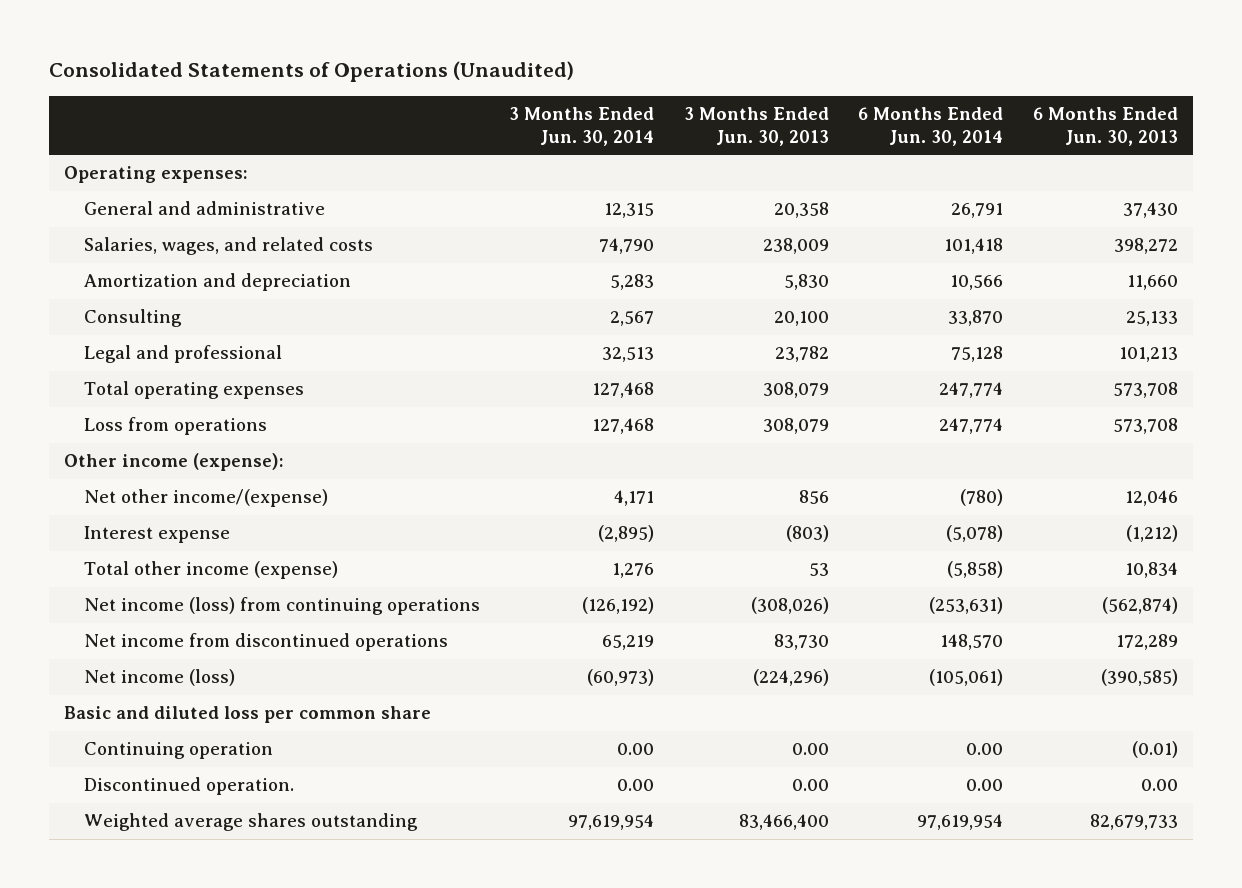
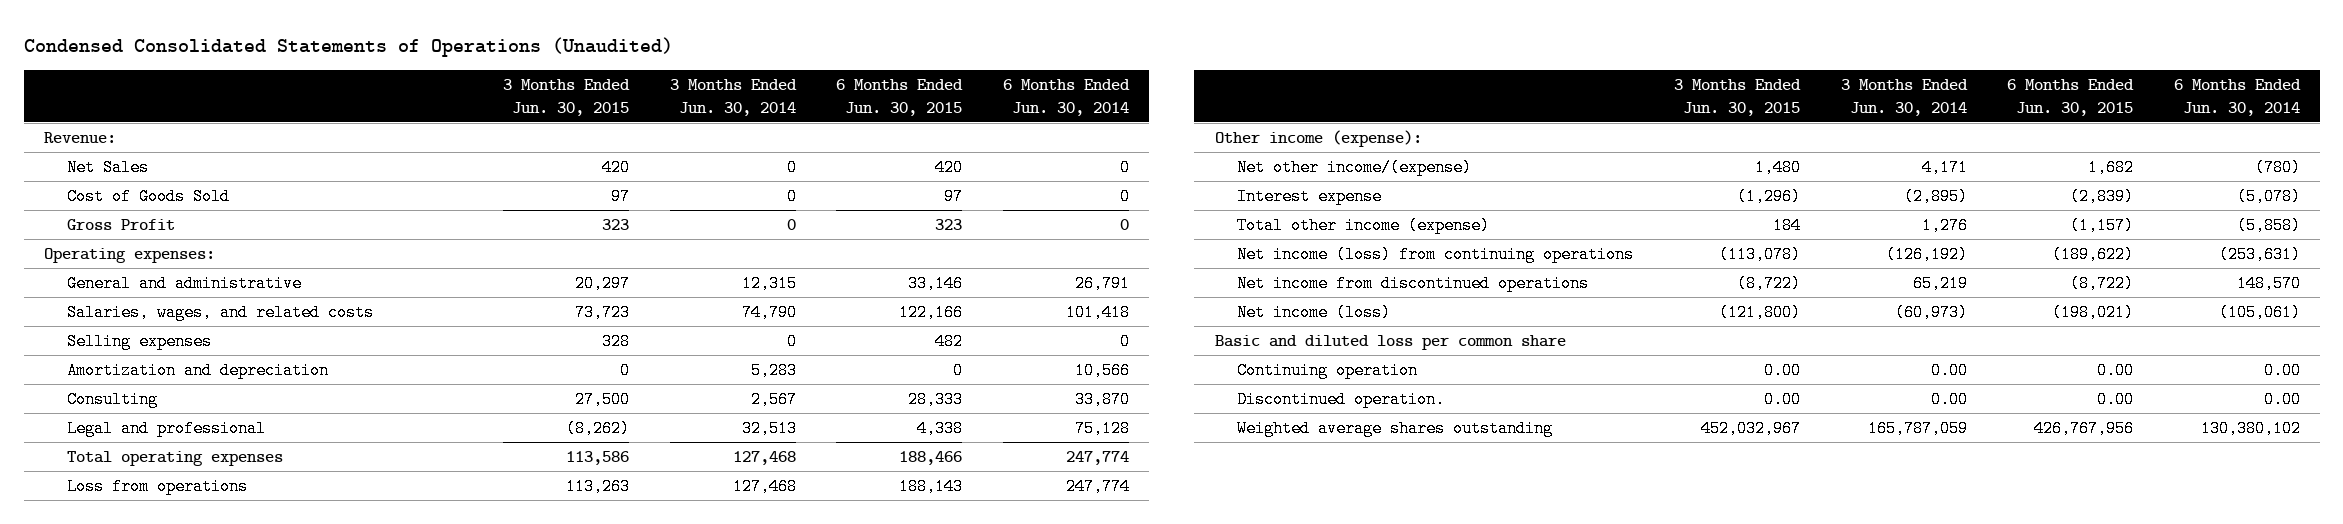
[48,61,574,83] Consolidated Statements of Operations (Unaudited) -> [23,36,673,57] Condensed Consolidated Statements of Operations (Unaudited)
[683,106,829,146] 3 Months Ended Jun. 30, 2013 -> none
[1033,106,1179,146] 6 Months Ended Jun. 30, 2013 -> none
none -> [503,78,631,116] 3 Months Ended Jun. 30, 2015
none -> [836,78,964,116] 6 Months Ended Jun. 30, 2015
none -> [43,131,116,143] Revenue:
none -> [66,158,149,176] Net Sales
none -> [66,187,230,205] Cost of Goods Sold
none -> [66,218,175,230] Gross Profit
none -> [66,332,212,350] Selling expenses
[568,814,655,831] 97,619,954 -> [1867,419,1968,437] 165,787,059
[917,814,1004,831] 97,619,954 -> [2200,419,2301,437] 130,380,102

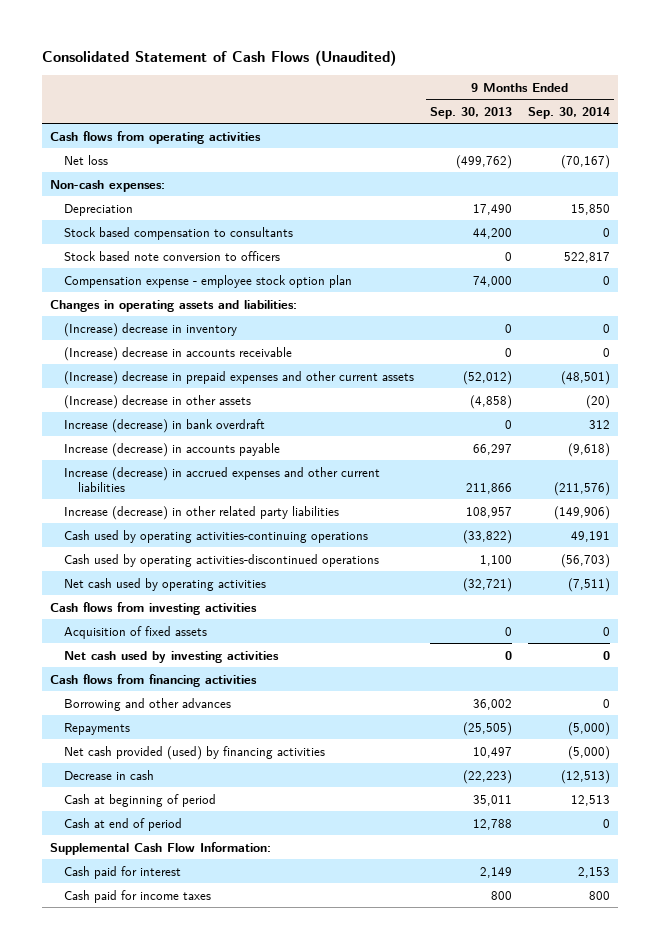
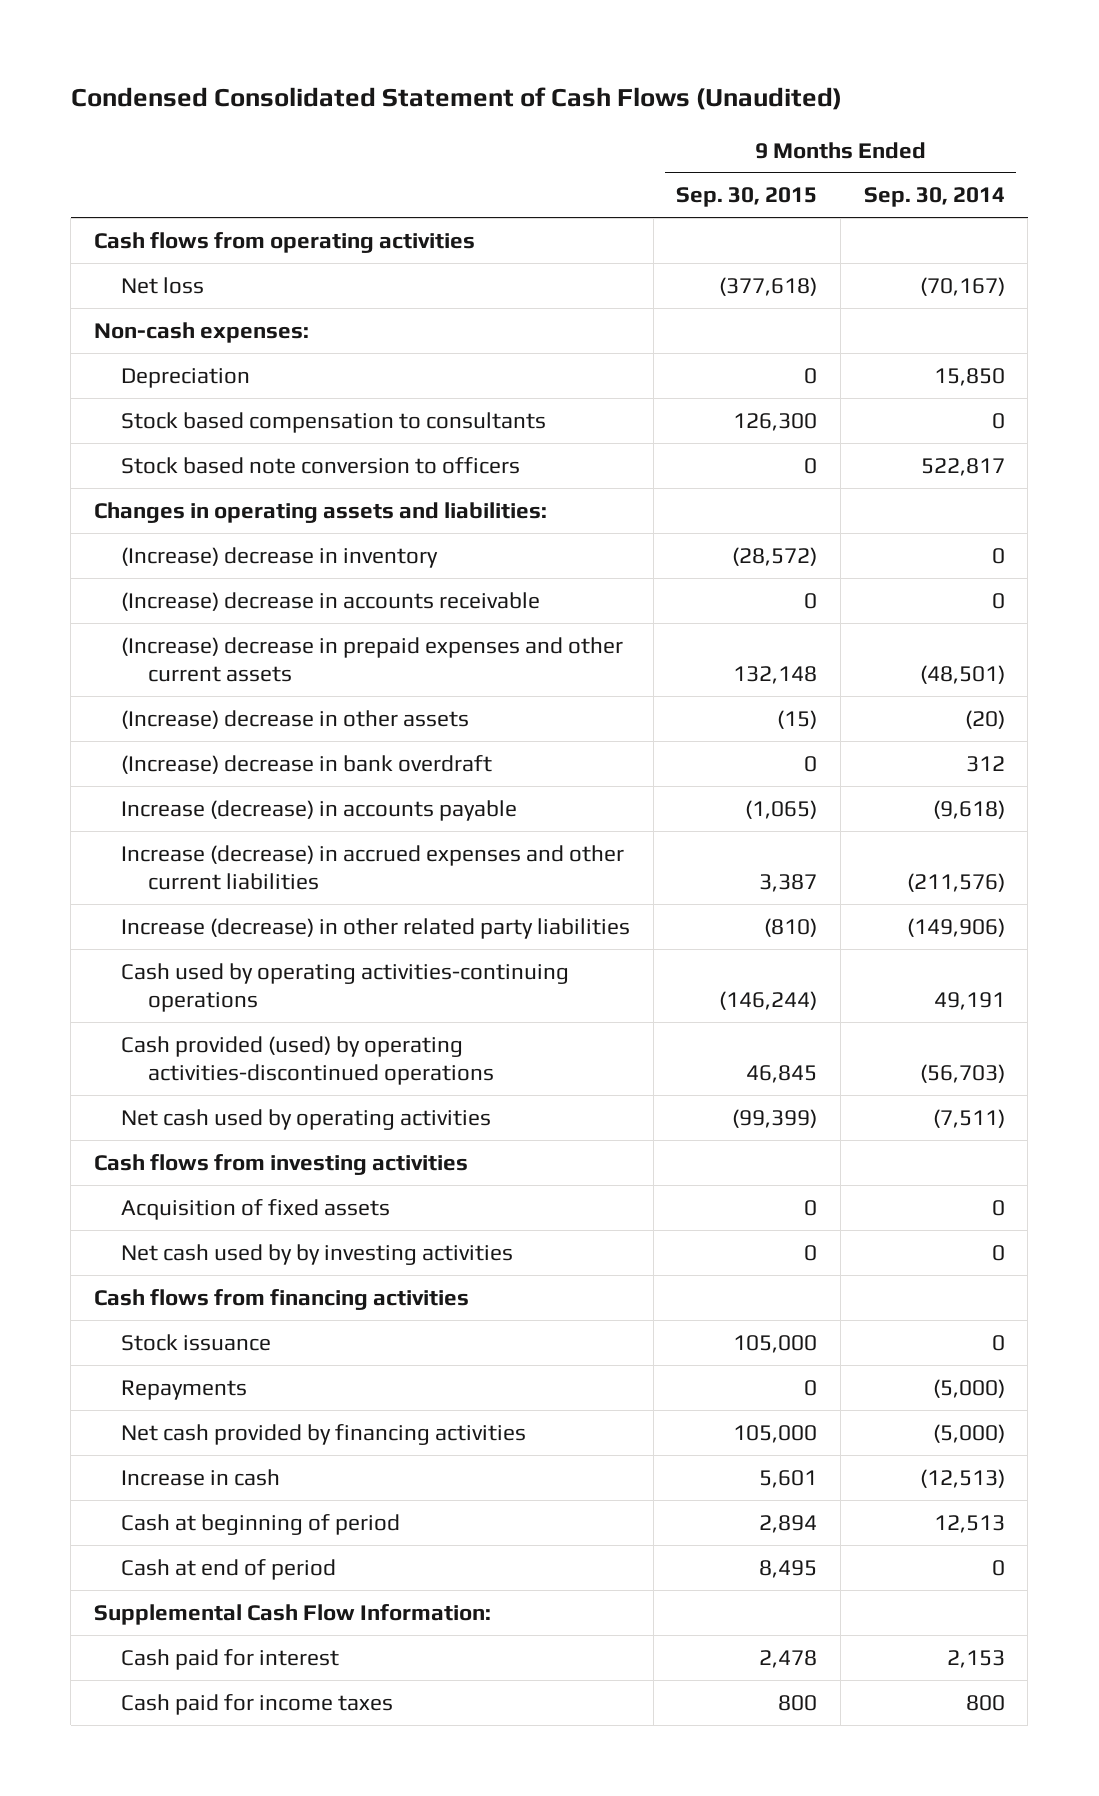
[41,50,396,67] Consolidated Statement of Cash Flows (Unaudited) -> [70,86,842,110] Condensed Consolidated Statement of Cash Flows (Unaudited)
[429,106,512,119] Sep. 30, 2013 -> none
none -> [676,187,818,208] Sep. 30, 2015
[63,274,352,288] Compensation expense - employee stock option plan -> none
[63,418,265,433] Increase (decrease) in bank overdraft -> [120,754,492,774] (Increase) decrease in bank overdraft
[63,553,379,567] Cash used by operating activities-discontinued operations -> [120,1035,494,1086] Cash provided (used) by operating activities-discontinued operations
[63,650,279,663] Net cash used by investing activities -> [120,1243,513,1265] Net cash used by by investing activities
[63,697,231,711] Borrowing and other advances -> none
none -> [120,1333,271,1351] Stock issuance
[63,745,325,760] Net cash provided (used) by financing activities -> [120,1423,526,1445] Net cash provided by financing activities
[63,769,154,780] Decrease in cash -> [120,1468,280,1486] Increase in cash

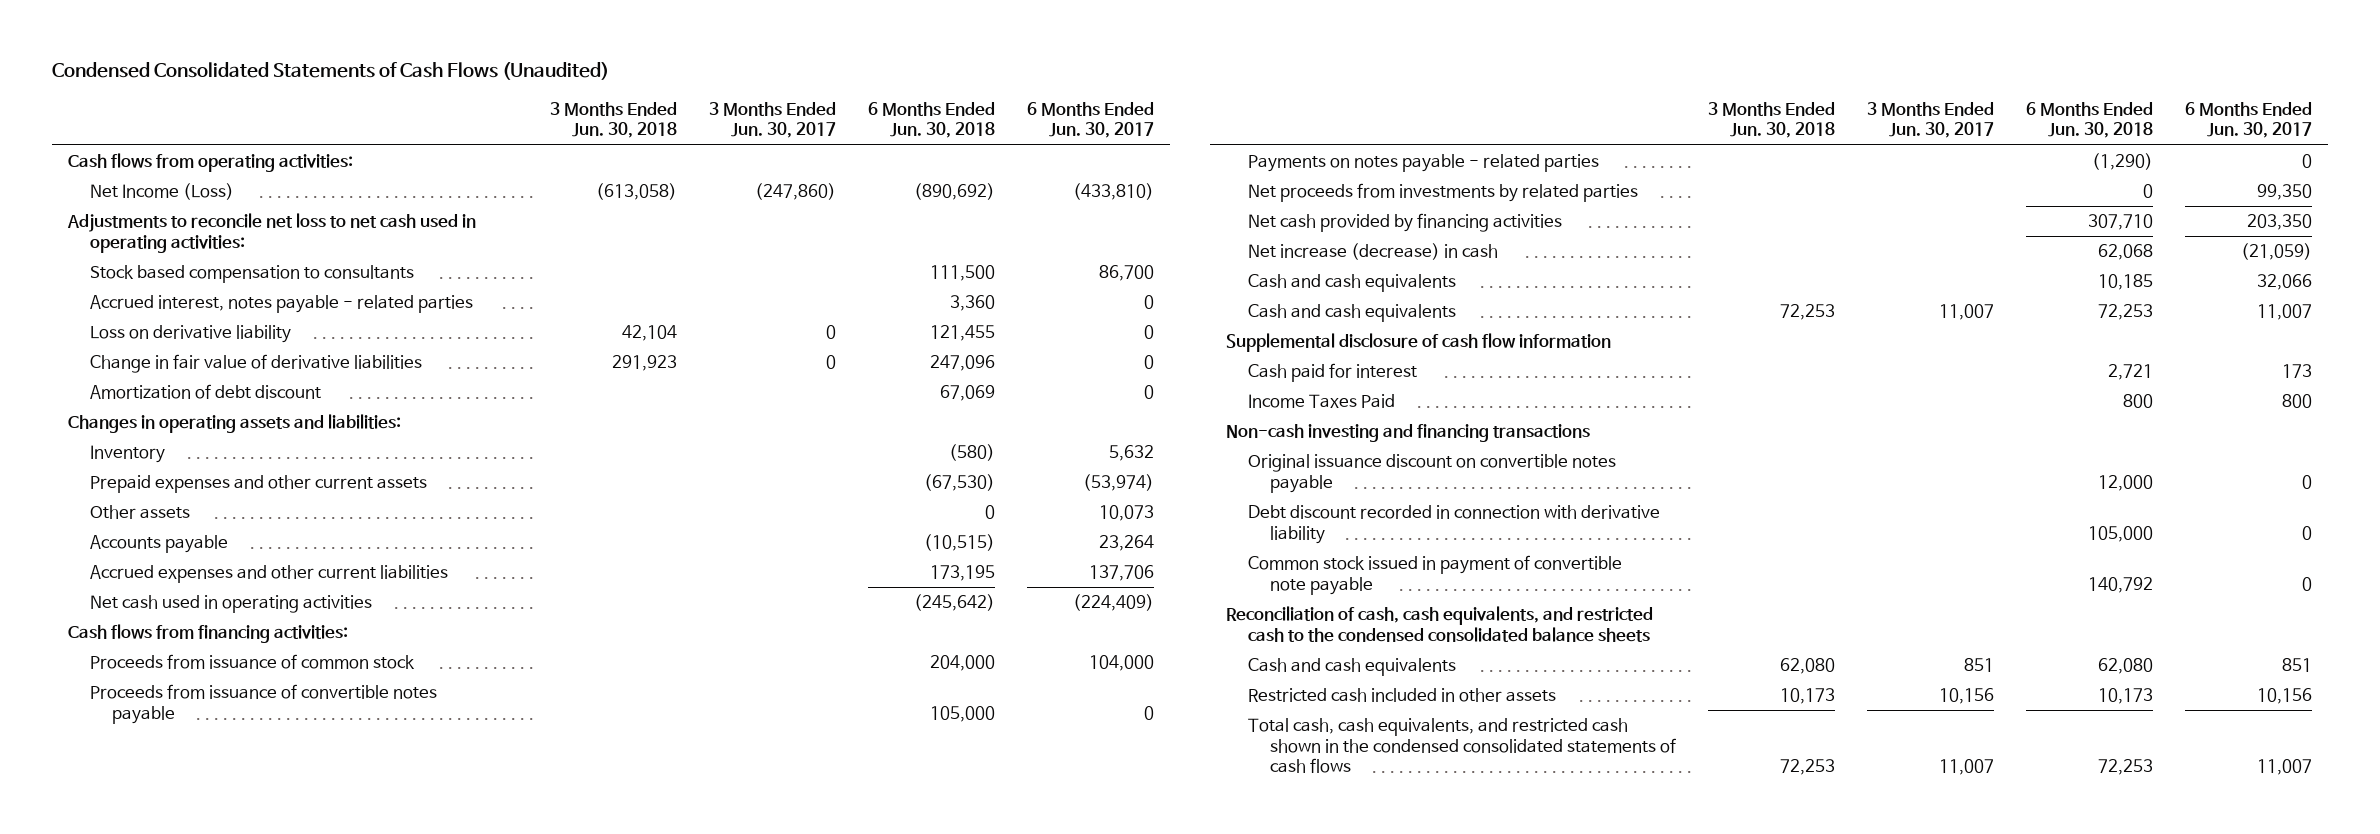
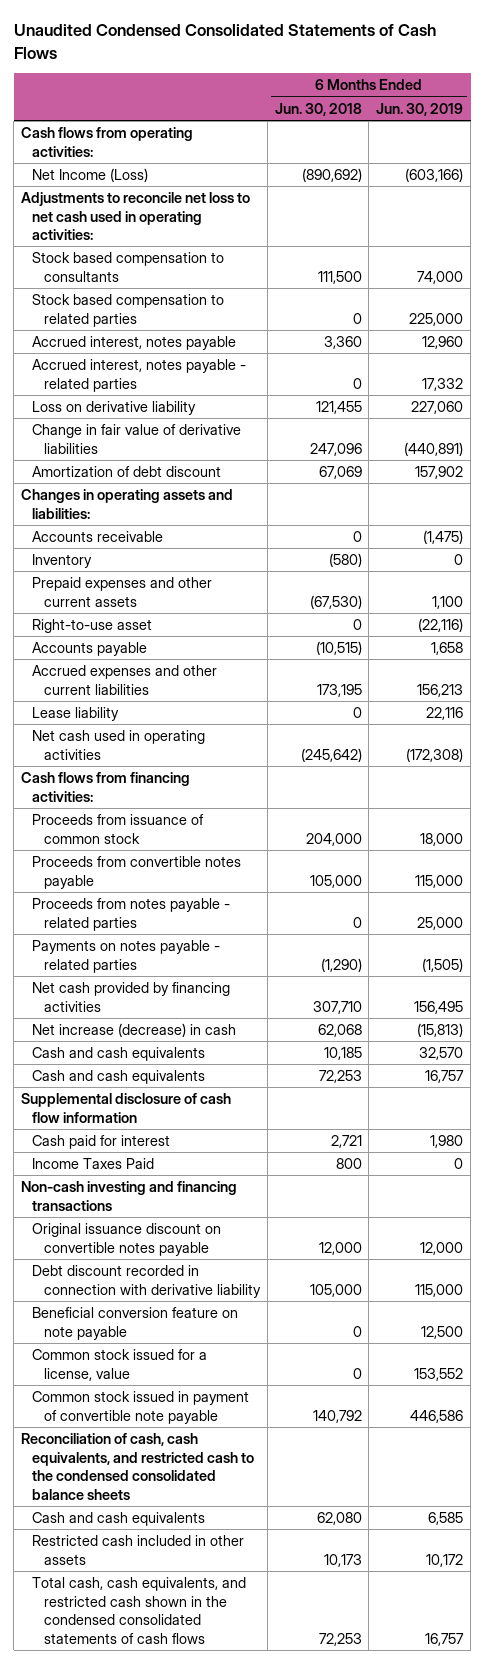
[51,62,609,81] Condensed Consolidated Statements of Cash Flows (Unaudited) -> [13,24,436,59] Unaudited Condensed Consolidated Statements of Cash Flows
[549,101,677,139] 3 Months Ended Jun. 30, 2018 -> none
[708,101,836,139] 3 Months Ended Jun. 30, 2017 -> none
[1026,101,1154,139] 6 Months Ended Jun. 30, 2017 -> none
none -> [376,102,464,116] Jun. 30, 2019
none -> [32,294,225,327] Stock based compensation to related parties
none -> [32,336,237,351] Accrued interest, notes payable
[949,295,995,312] 3,360 -> [352,377,362,389] 0
none -> [32,531,164,543] Accounts receivable
[89,505,190,520] Other assets -> none
none -> [32,619,153,634] Right-to-use asset
none -> [32,707,120,722] Lease liability
[89,684,437,724] Proceeds from issuance of convertible notes payable -> [32,856,242,889] Proceeds from convertible notes payable
none -> [32,898,231,931] Proceeds from notes payable - related parties
[1248,183,1639,203] Net proceeds from investments by related parties -> none
none -> [32,1307,239,1340] Beneficial conversion feature on note payable
none -> [32,1349,208,1381] Common stock issued for a license, value

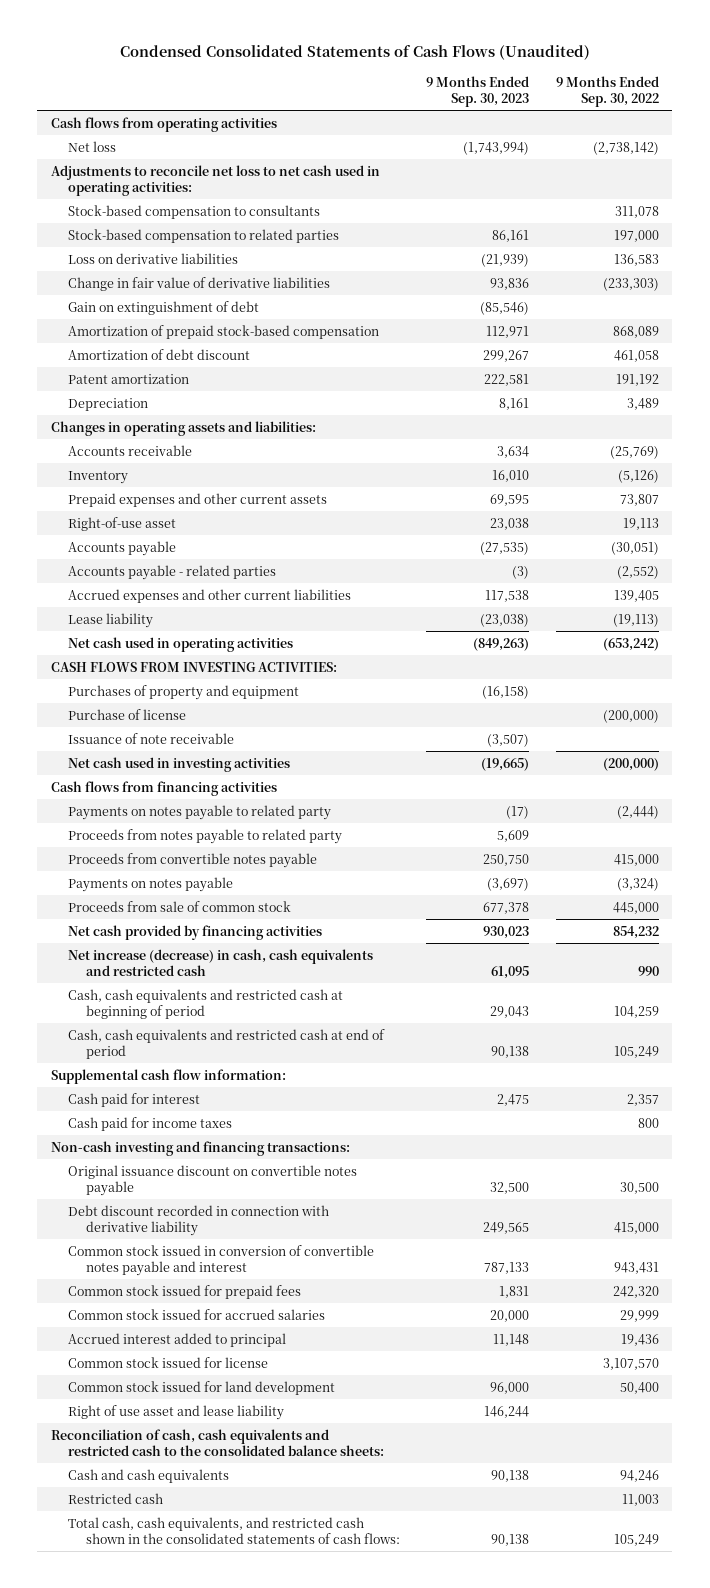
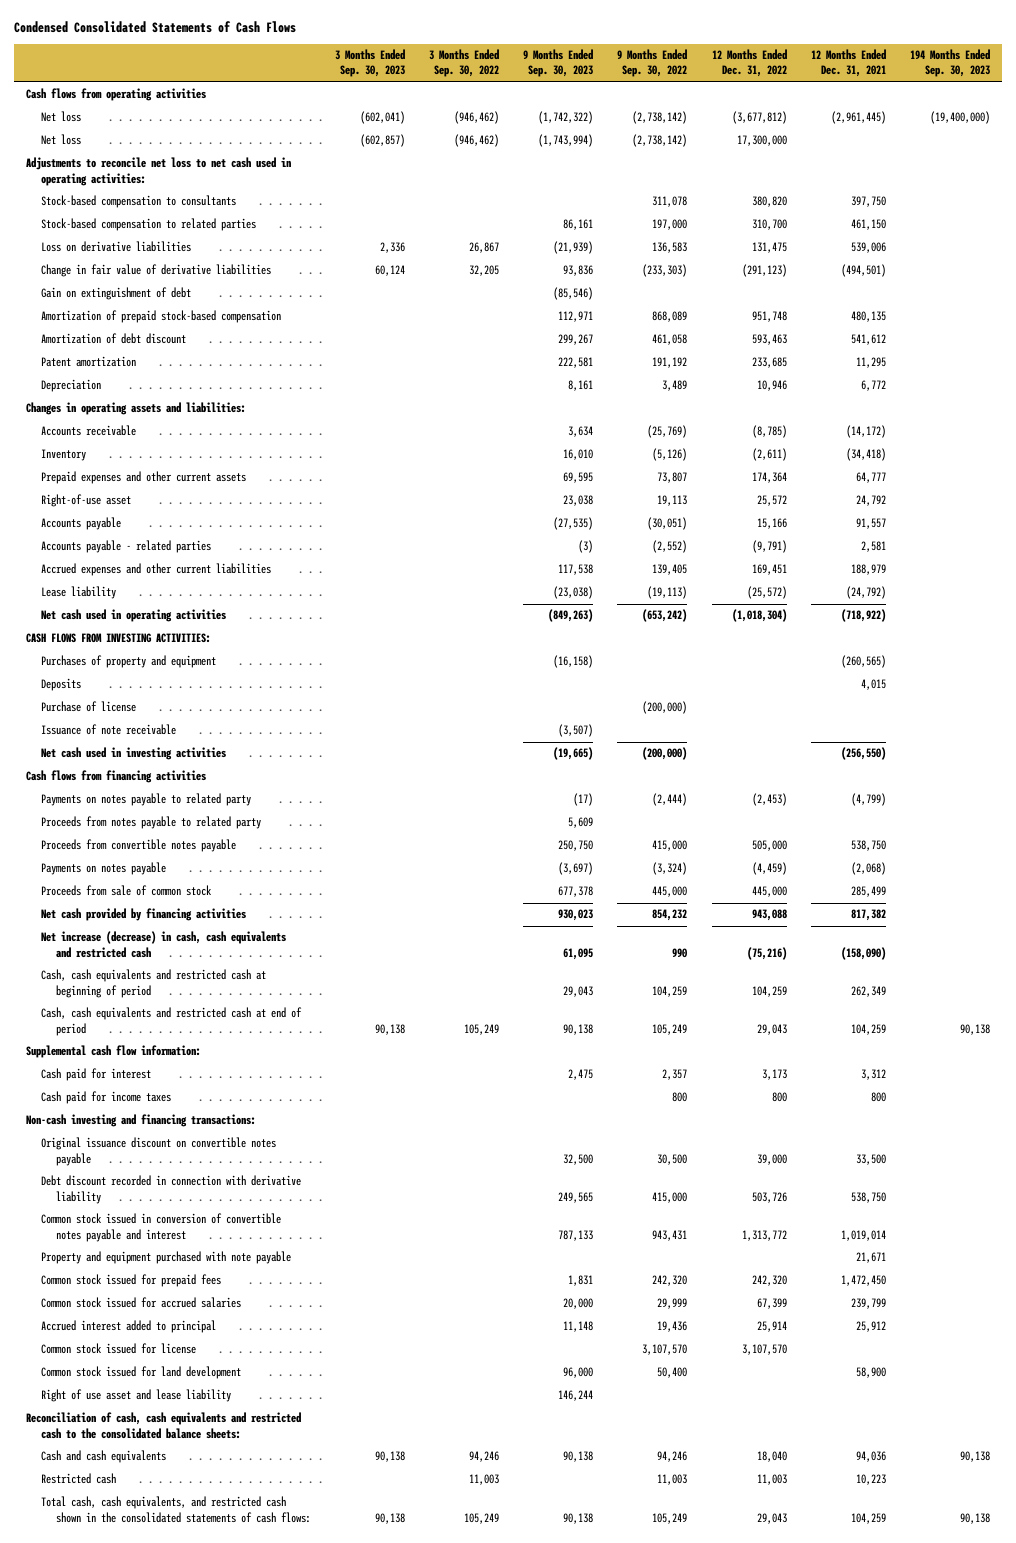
[119,45,590,61] Condensed Consolidated Statements of Cash Flows (Unaudited) -> [13,21,296,34] Condensed Consolidated Statements of Cash Flows
none -> [334,49,405,78] 3 Months Ended Sep. 30, 2023
none -> [428,49,499,78] 3 Months Ended Sep. 30, 2022
none -> [711,49,787,78] 12 Months Ended Dec. 31, 2022
none -> [810,49,886,78] 12 Months Ended Dec. 31, 2021
none -> [909,49,990,78] 194 Months Ended Sep. 30, 2023
none -> [40,111,81,123] Net loss
none -> [40,678,81,692] Deposits
none -> [40,1251,291,1265] Property and equipment purchased with note payable

